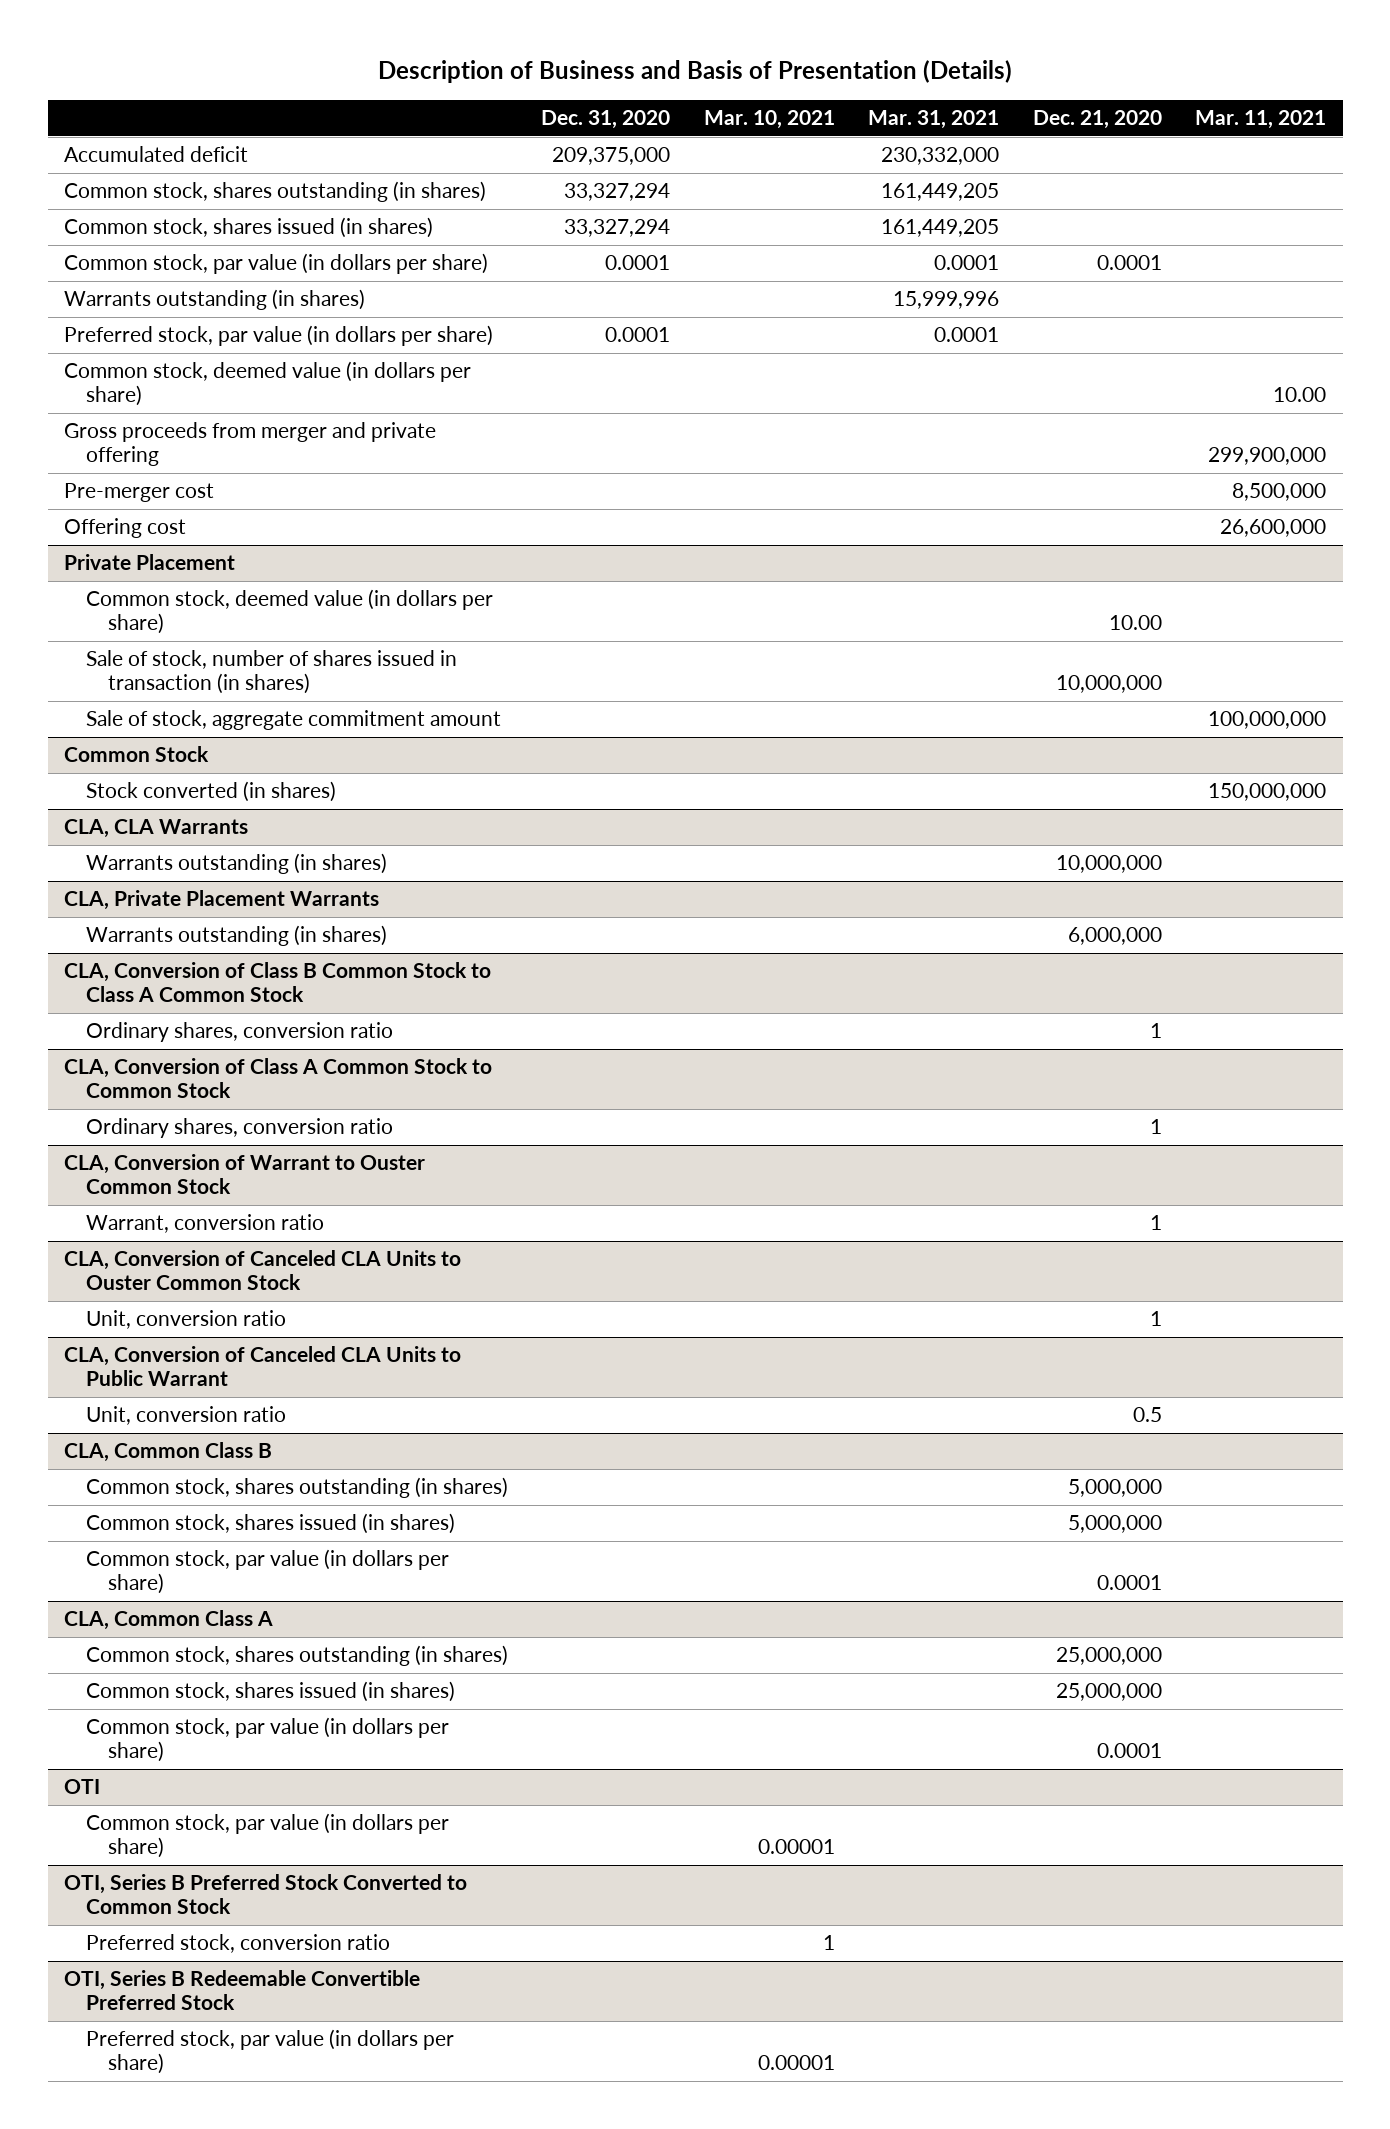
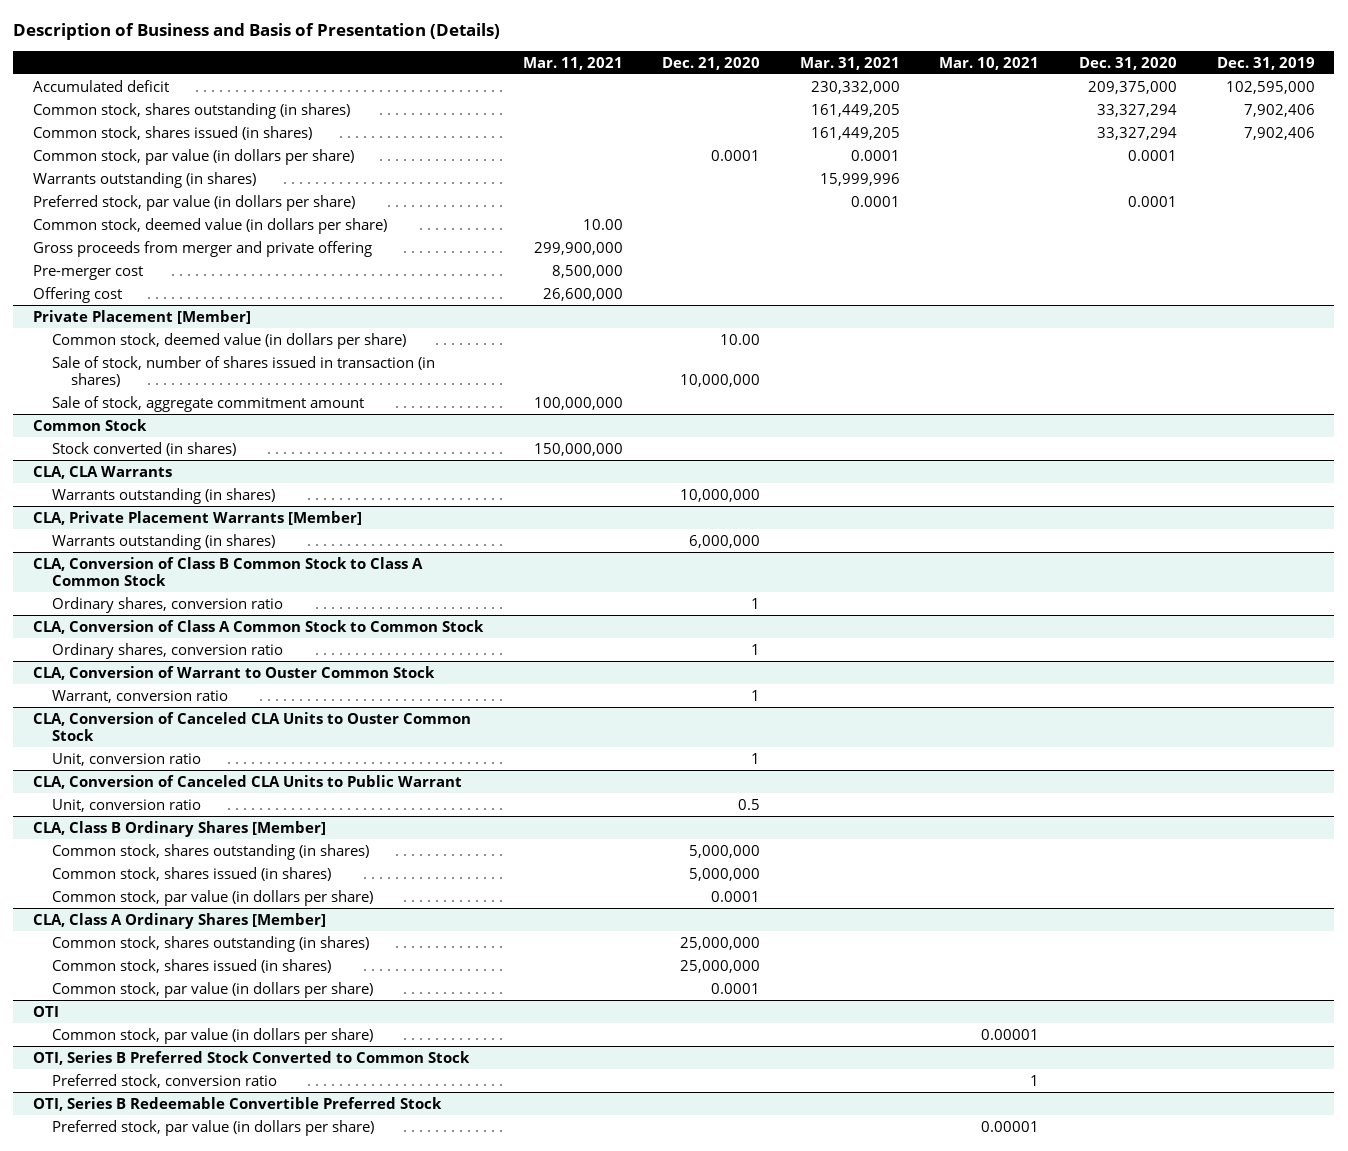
none -> [1216,56,1315,70] Dec. 31, 2019
[64,554,236,571] Private Placement -> [33,309,252,324] Private Placement [Member]
[64,890,380,911] CLA, Private Placement Warrants -> [33,510,363,525] CLA, Private Placement Warrants [Member]
[64,1442,273,1463] CLA, Common Class B -> [33,820,327,837] CLA, Class B Ordinary Shares [Member]
[64,1610,274,1631] CLA, Common Class A -> [33,912,327,929] CLA, Class A Ordinary Shares [Member]

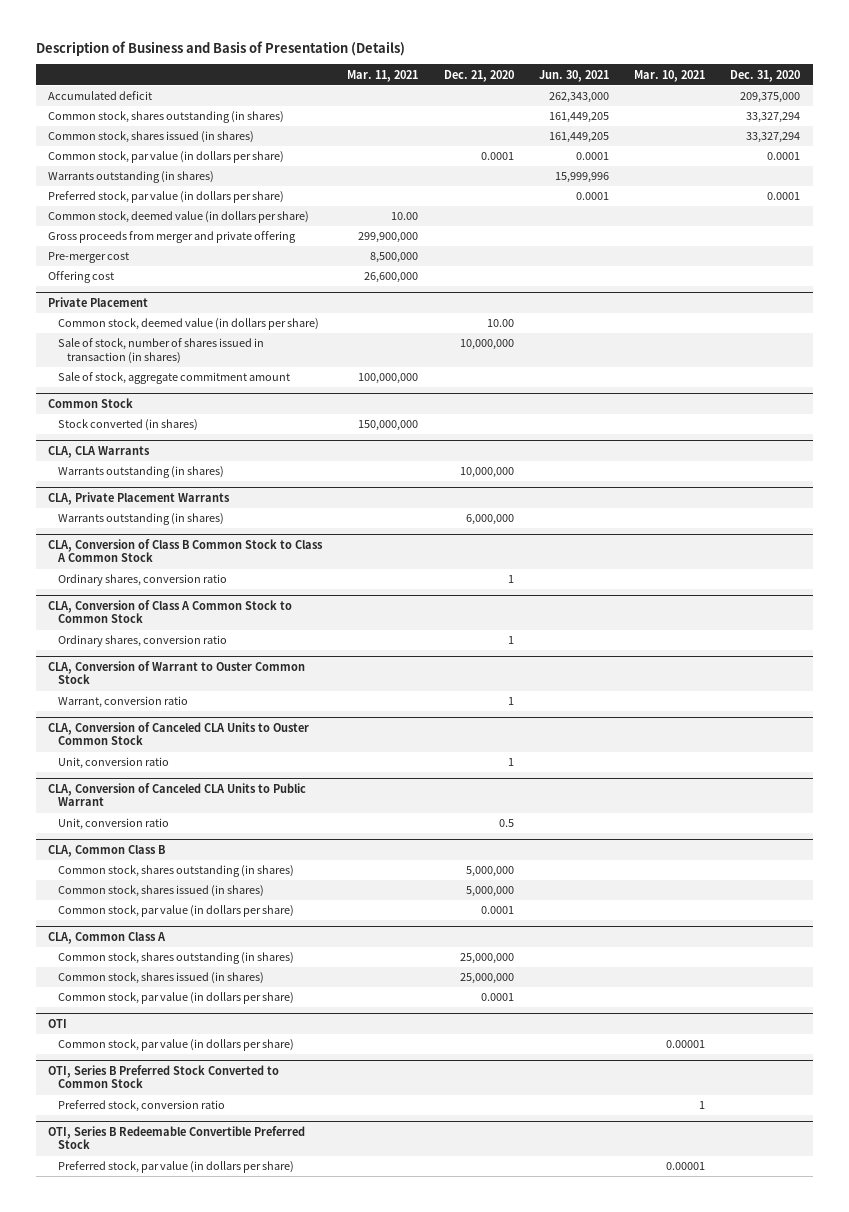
[799,56,900,70] Mar. 31, 2021 -> none
[1216,56,1315,70] Dec. 31, 2019 -> none
none -> [538,69,609,82] Jun. 30, 2021
[33,309,252,324] Private Placement [Member] -> [48,297,149,308] Private Placement
[33,510,363,525] CLA, Private Placement Warrants [Member] -> [48,492,231,506] CLA, Private Placement Warrants
[33,820,327,837] CLA, Class B Ordinary Shares [Member] -> [48,845,167,858] CLA, Common Class B
[33,912,327,929] CLA, Class A Ordinary Shares [Member] -> [48,932,167,945] CLA, Common Class A

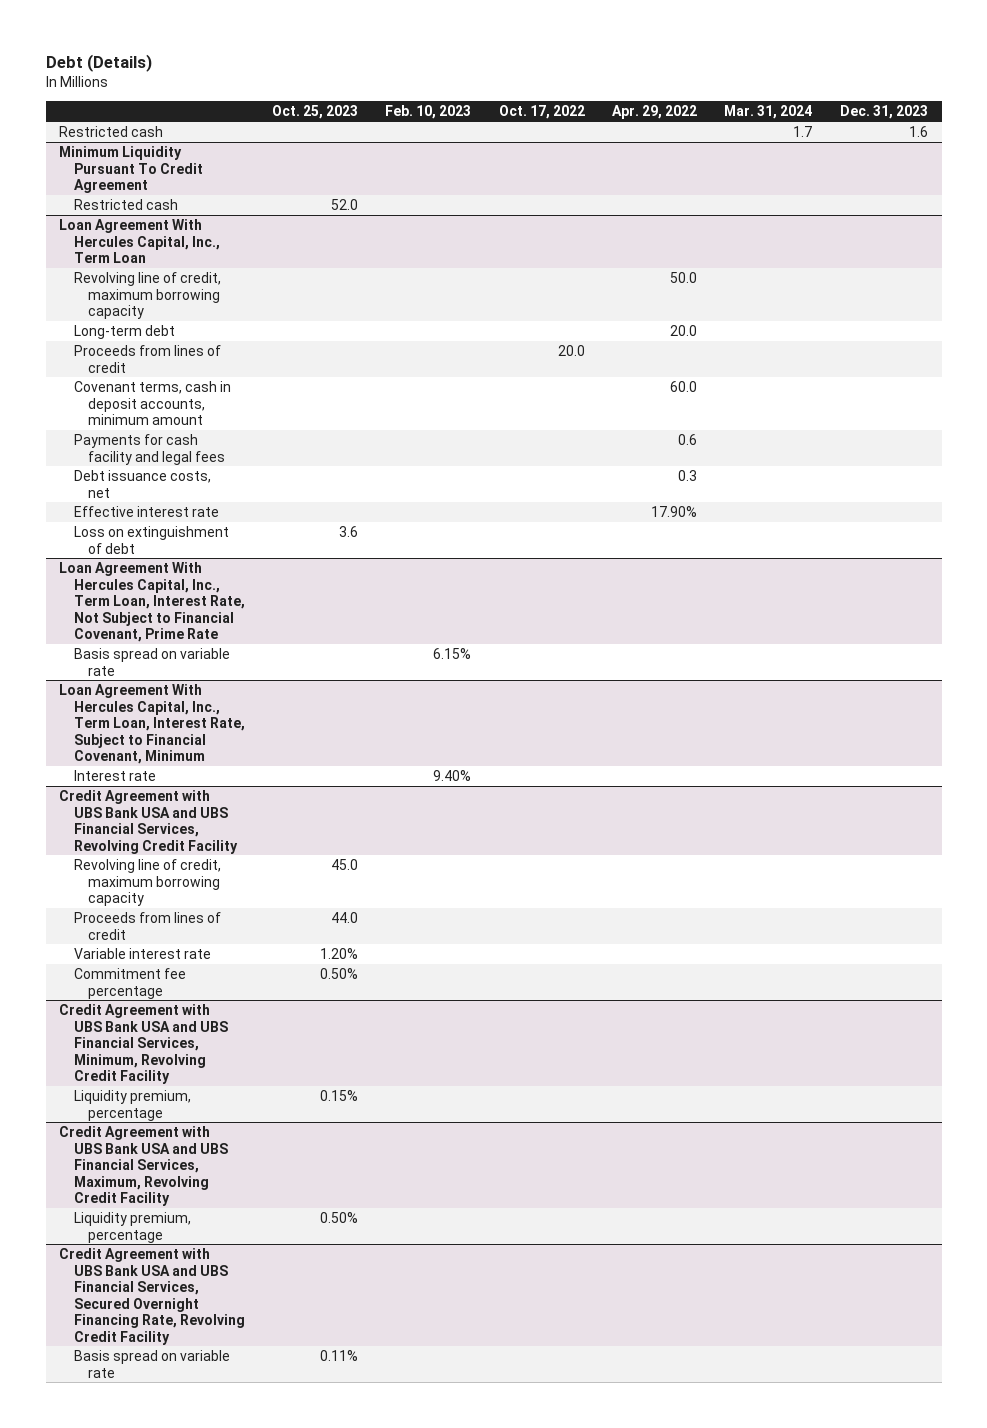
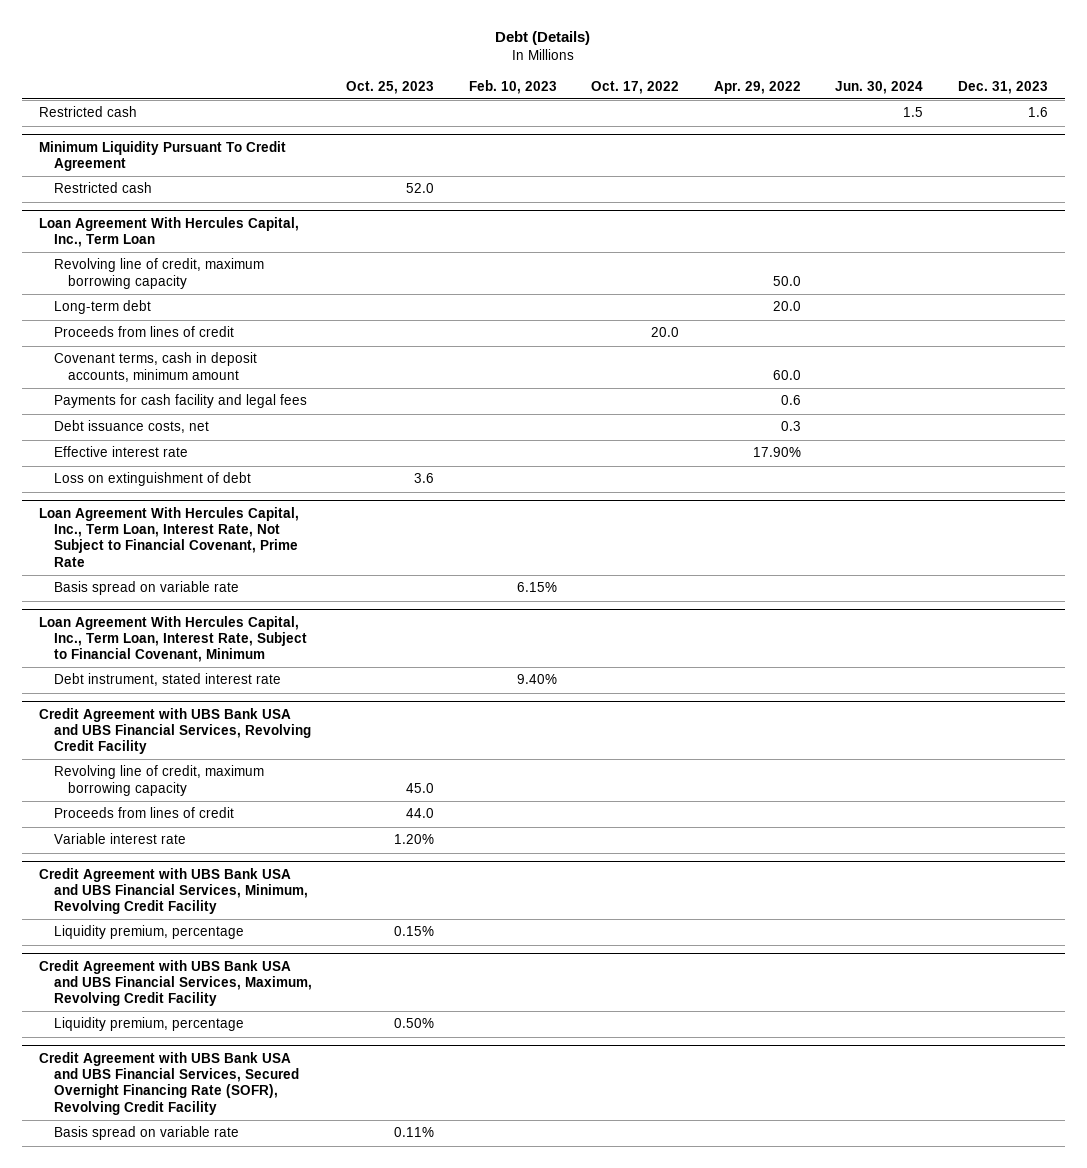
[724,105,813,120] Mar. 31, 2024 -> none
none -> [835,80,924,94] Jun. 30, 2024
[73,770,156,782] Interest rate -> [53,673,281,687] Debt instrument, stated interest rate
[73,968,186,999] Commitment fee percentage -> none
[59,1248,245,1345] Credit Agreement with UBS Bank USA and UBS Financial Services, Secured Overnight Financing Rate, Revolving Credit Facility -> [38,1051,299,1115] Credit Agreement with UBS Bank USA and UBS Financial Services, Secured Overnight Financing Rate (SOFR), Revolving Credit Facility

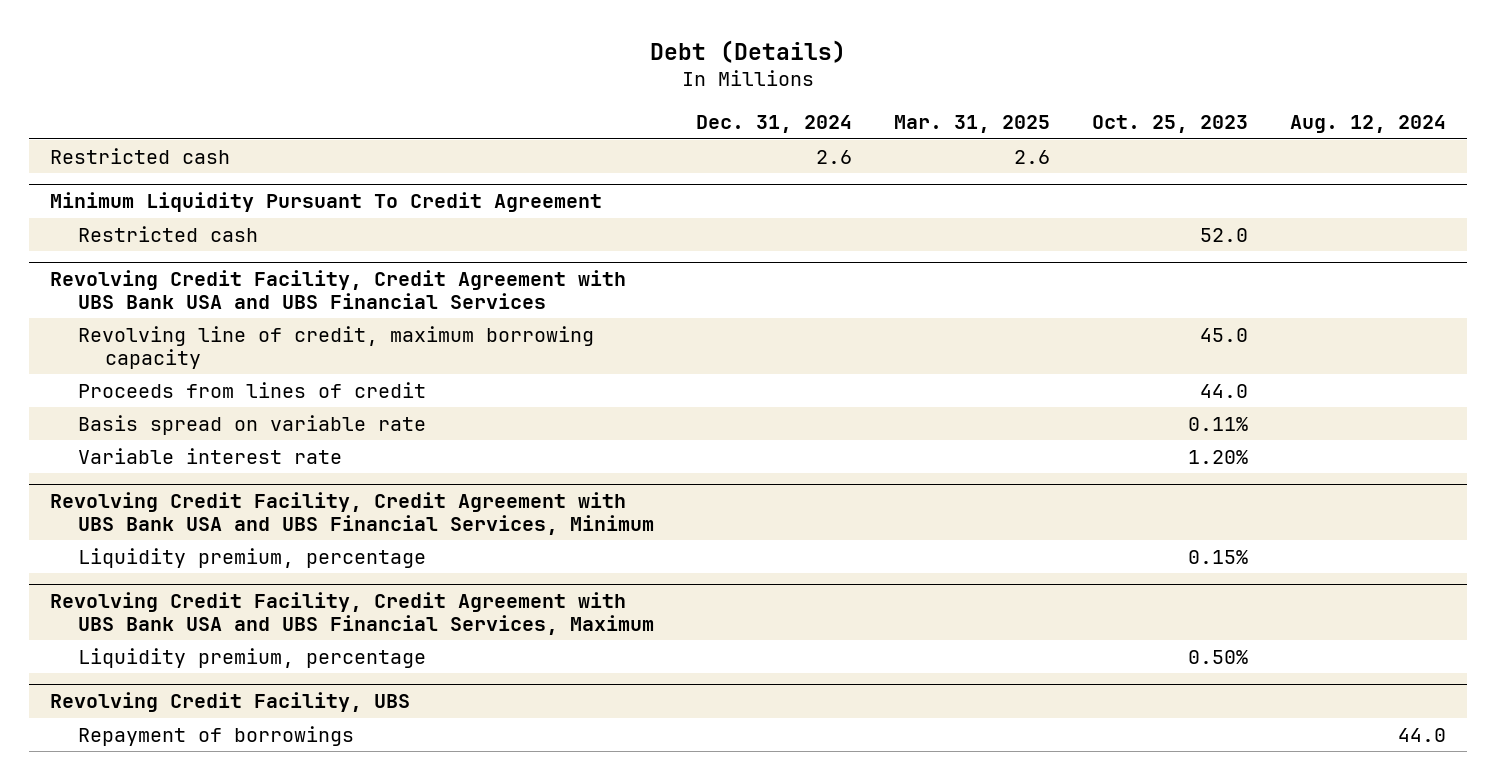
[468,79,557,94] Feb. 10, 2023 -> none
[591,80,680,94] Oct. 17, 2022 -> none
[713,80,801,94] Apr. 29, 2022 -> none
[835,80,924,94] Jun. 30, 2024 -> none
[957,80,1048,94] Dec. 31, 2023 -> none
none -> [695,115,852,134] Dec. 31, 2024
none -> [893,115,1050,134] Mar. 31, 2025
none -> [1290,115,1447,134] Aug. 12, 2024
[38,216,299,247] Loan Agreement With Hercules Capital, Inc., Term Loan -> none
[53,258,264,289] Revolving line of credit, maximum borrowing capacity -> none
[53,300,151,315] Long-term debt -> none
[53,326,234,338] Proceeds from lines of credit -> none
[53,352,257,382] Covenant terms, cash in deposit accounts, minimum amount -> none
[53,394,307,409] Payments for cash facility and legal fees -> none
[53,420,209,434] Debt issuance costs, net -> none
[53,446,188,458] Effective interest rate -> none
[53,472,251,487] Loss on extinguishment of debt -> none
[38,506,299,567] Loan Agreement With Hercules Capital, Inc., Term Loan, Interest Rate, Not Subject to Financial Covenant, Prime Rate -> none
[53,581,239,596] Basis spread on variable rate -> none
[38,615,307,663] Loan Agreement With Hercules Capital, Inc., Term Loan, Interest Rate, Subject to Financial Covenant, Minimum -> none
[53,673,281,687] Debt instrument, stated interest rate -> none
[38,707,311,755] Credit Agreement with UBS Bank USA and UBS Financial Services, Revolving Credit Facility -> [50,270,627,309] Revolving Credit Facility, Credit Agreement with UBS Bank USA and UBS Financial Services
none -> [77,414,426,435] Basis spread on variable rate
[38,867,308,915] Credit Agreement with UBS Bank USA and UBS Financial Services, Minimum, Revolving Credit Facility -> [50,492,654,535] Revolving Credit Facility, Credit Agreement with UBS Bank USA and UBS Financial Services, Minimum
[38,959,312,1007] Credit Agreement with UBS Bank USA and UBS Financial Services, Maximum, Revolving Credit Facility -> [50,592,654,635] Revolving Credit Facility, Credit Agreement with UBS Bank USA and UBS Financial Services, Maximum
[53,1126,239,1141] Basis spread on variable rate -> none
[38,1051,299,1115] Credit Agreement with UBS Bank USA and UBS Financial Services, Secured Overnight Financing Rate (SOFR), Revolving Credit Facility -> [50,692,411,713] Revolving Credit Facility, UBS
none -> [77,725,354,746] Repayment of borrowings

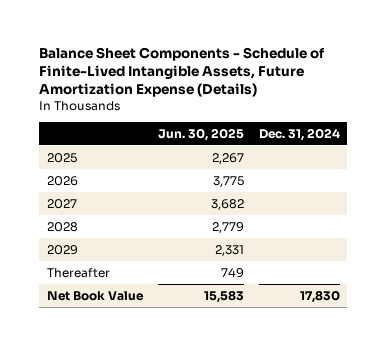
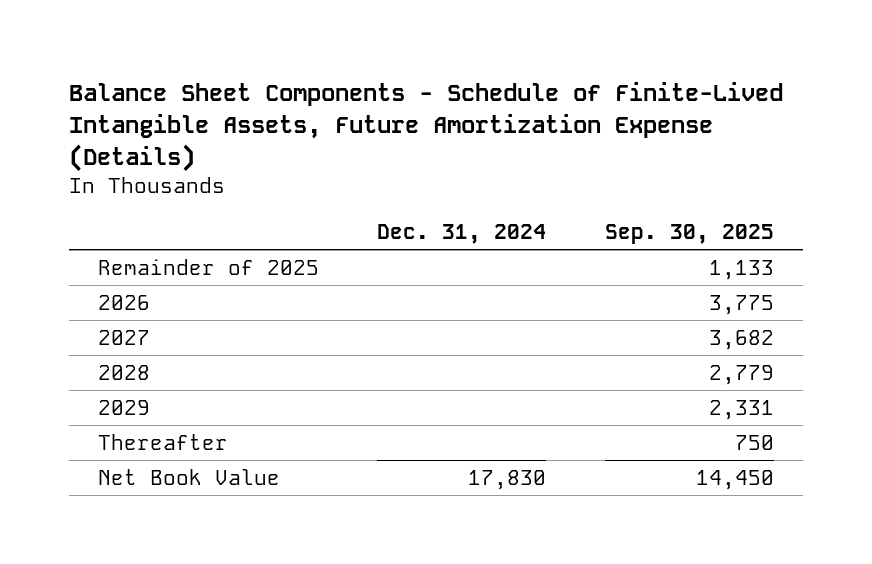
[157,127,244,141] Jun. 30, 2025 -> none
none -> [604,223,774,244] Sep. 30, 2025
[46,152,77,163] 2025 -> [98,258,320,275] Remainder of 2025

